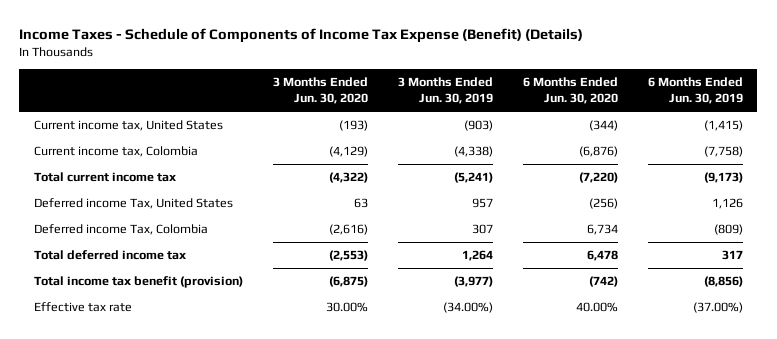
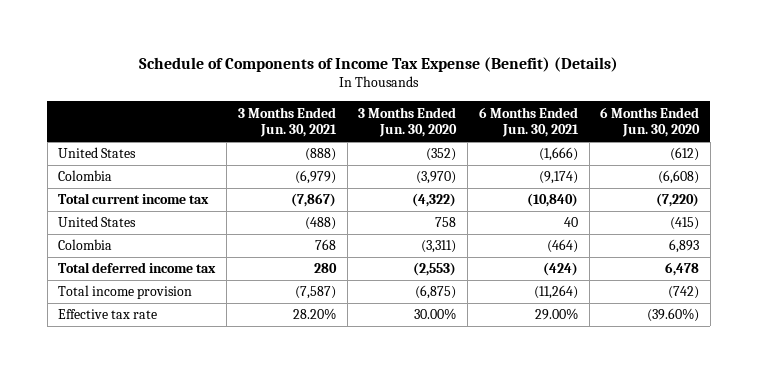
[19,27,584,43] Income Taxes - Schedule of Components of Income Tax Expense (Benefit) (Details) -> [138,56,618,72] Schedule of Components of Income Tax Expense (Benefit) (Details)
[397,77,493,105] 3 Months Ended Jun. 30, 2019 -> none
[647,77,743,105] 6 Months Ended Jun. 30, 2019 -> none
none -> [237,106,337,138] 3 Months Ended Jun. 30, 2021
none -> [478,106,579,138] 6 Months Ended Jun. 30, 2021
[34,120,224,132] Current income tax, United States -> [58,147,137,159] United States
[338,120,368,132] (193) -> [426,148,457,162] (352)
[588,120,618,132] (344) -> [670,147,700,162] (612)
[34,146,199,158] Current income tax, Colombia -> [58,170,113,182] Colombia
[328,146,368,158] (4,129) -> [416,171,457,185] (3,970)
[578,146,618,158] (6,876) -> [658,170,700,185] (6,608)
[34,198,234,210] Deferred income Tax, United States -> [58,216,137,228] United States
[353,198,368,209] 63 -> [435,217,457,228] 758
[588,198,618,210] (256) -> [670,217,700,231] (415)
[34,224,209,236] Deferred income Tax, Colombia -> [58,239,113,251] Colombia
[328,224,368,236] (2,616) -> [421,240,457,254] (3,311)
[586,224,618,236] 6,734 -> [669,239,700,254] 6,893
[34,276,244,289] Total income tax benefit (provision) -> [58,285,193,300] Total income provision
[575,302,618,313] 40.00% -> [647,308,700,323] (39.60%)

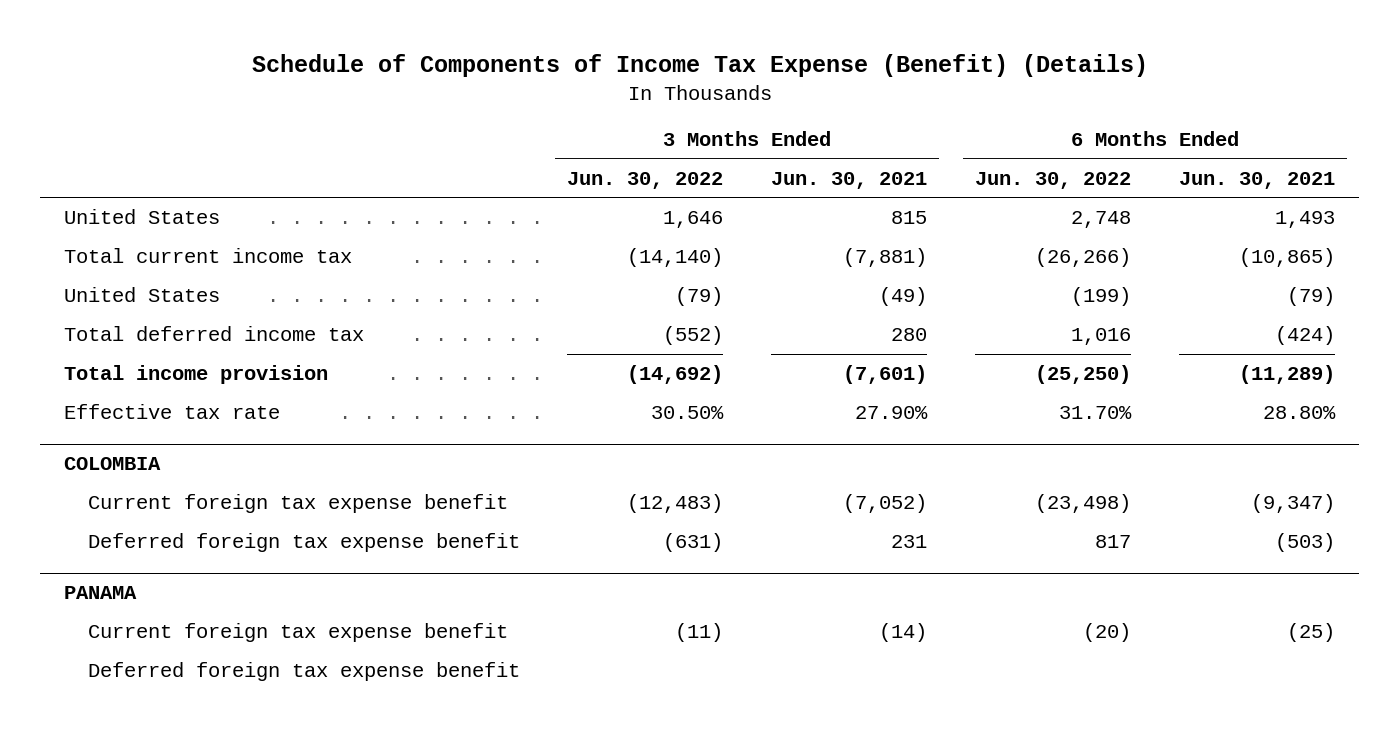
[358,106,458,138] 3 Months Ended Jun. 30, 2020 -> none
[600,106,701,138] 6 Months Ended Jun. 30, 2020 -> none
none -> [567,171,724,189] Jun. 30, 2022
none -> [975,171,1132,189] Jun. 30, 2022
[58,170,113,182] Colombia -> none
[58,239,113,251] Colombia -> none
[304,148,336,162] (888) -> [891,211,928,225] 815
[538,147,578,162] (1,666) -> [1275,211,1336,229] 1,493
[290,193,336,208] (7,867) -> [843,248,928,268] (7,881)
[526,193,578,208] (10,840) -> [1239,248,1336,268] (10,865)
[304,217,336,231] (488) -> [879,287,928,307] (49)
[563,217,578,228] 40 -> [1287,287,1336,307] (79)
[294,286,336,300] (7,587) -> [843,365,928,385] (7,601)
[533,285,578,300] (11,264) -> [1239,365,1336,385] (11,289)
[292,308,336,321] 28.20% -> [855,406,929,420] 27.90%
[534,308,578,321] 29.00% -> [1263,406,1337,420] 28.80%
none -> [64,457,162,471] COLOMBIA
none -> [87,494,508,514] Current foreign tax expense benefit
none -> [87,533,520,553] Deferred foreign tax expense benefit
none -> [64,586,138,600] PANAMA
none -> [87,623,508,643] Current foreign tax expense benefit
none -> [87,662,520,682] Deferred foreign tax expense benefit

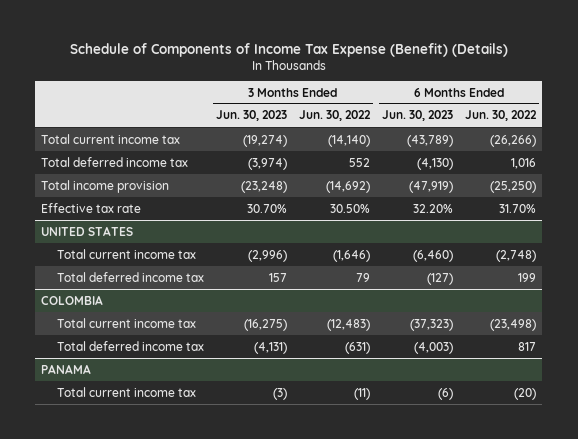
[771,171,928,189] Jun. 30, 2021 -> none
[1179,171,1336,189] Jun. 30, 2021 -> none
none -> [216,110,288,122] Jun. 30, 2023
none -> [382,110,454,122] Jun. 30, 2023
[64,209,221,225] United States -> none
[64,287,221,303] United States -> none
[663,326,724,346] (552) -> [349,157,371,167] 552
none -> [41,225,134,236] UNITED STATES
none -> [57,248,197,259] Total current income tax
none -> [57,271,205,282] Total deferred income tax
[87,494,508,514] Current foreign tax expense benefit -> [57,317,197,328] Total current income tax
[87,533,520,553] Deferred foreign tax expense benefit -> [57,340,205,351] Total deferred income tax
[87,662,520,682] Deferred foreign tax expense benefit -> none
[87,623,508,643] Current foreign tax expense benefit -> [57,386,197,397] Total current income tax

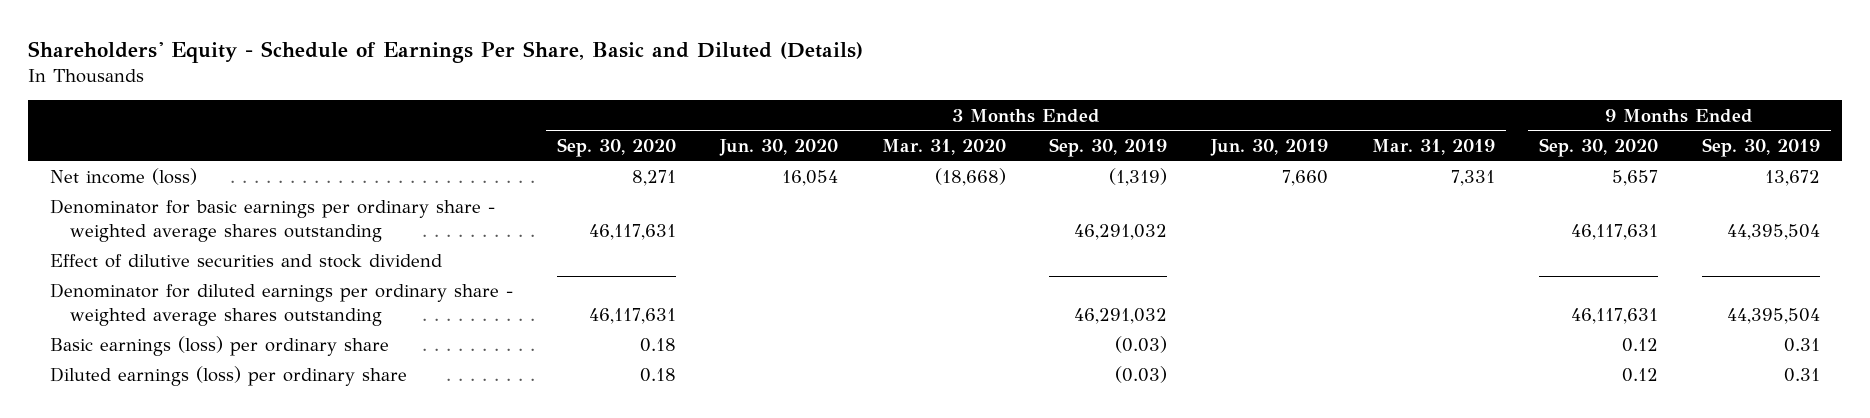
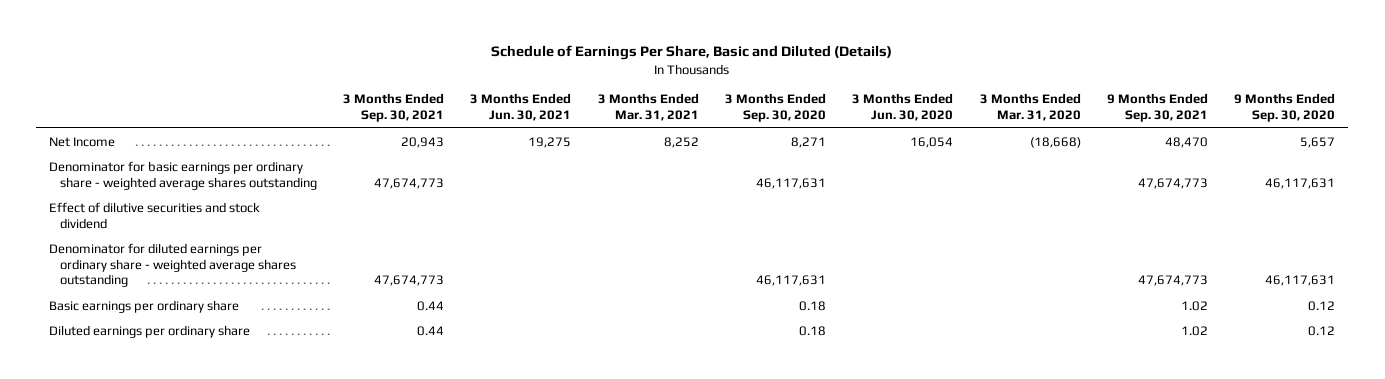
[28,41,864,64] Shareholders' Equity - Schedule of Earnings Per Share, Basic and Diluted (Details) -> [491,45,893,61] Schedule of Earnings Per Share, Basic and Diluted (Details)
[1049,137,1168,157] Sep. 30, 2019 -> none
[1210,138,1329,156] Jun. 30, 2019 -> none
[1372,138,1496,155] Mar. 31, 2019 -> none
[1701,137,1820,157] Sep. 30, 2019 -> none
none -> [343,93,445,122] 3 Months Ended Sep. 30, 2021
none -> [470,93,572,121] 3 Months Ended Jun. 30, 2021
none -> [597,93,699,121] 3 Months Ended Mar. 31, 2021
none -> [1106,93,1208,122] 9 Months Ended Sep. 30, 2021
[50,168,198,186] Net income (loss) -> [49,136,116,147] Net Income
[50,336,390,357] Basic earnings (loss) per ordinary share -> [49,299,240,313] Basic earnings per ordinary share
[50,366,408,387] Diluted earnings (loss) per ordinary share -> [49,324,251,338] Diluted earnings per ordinary share

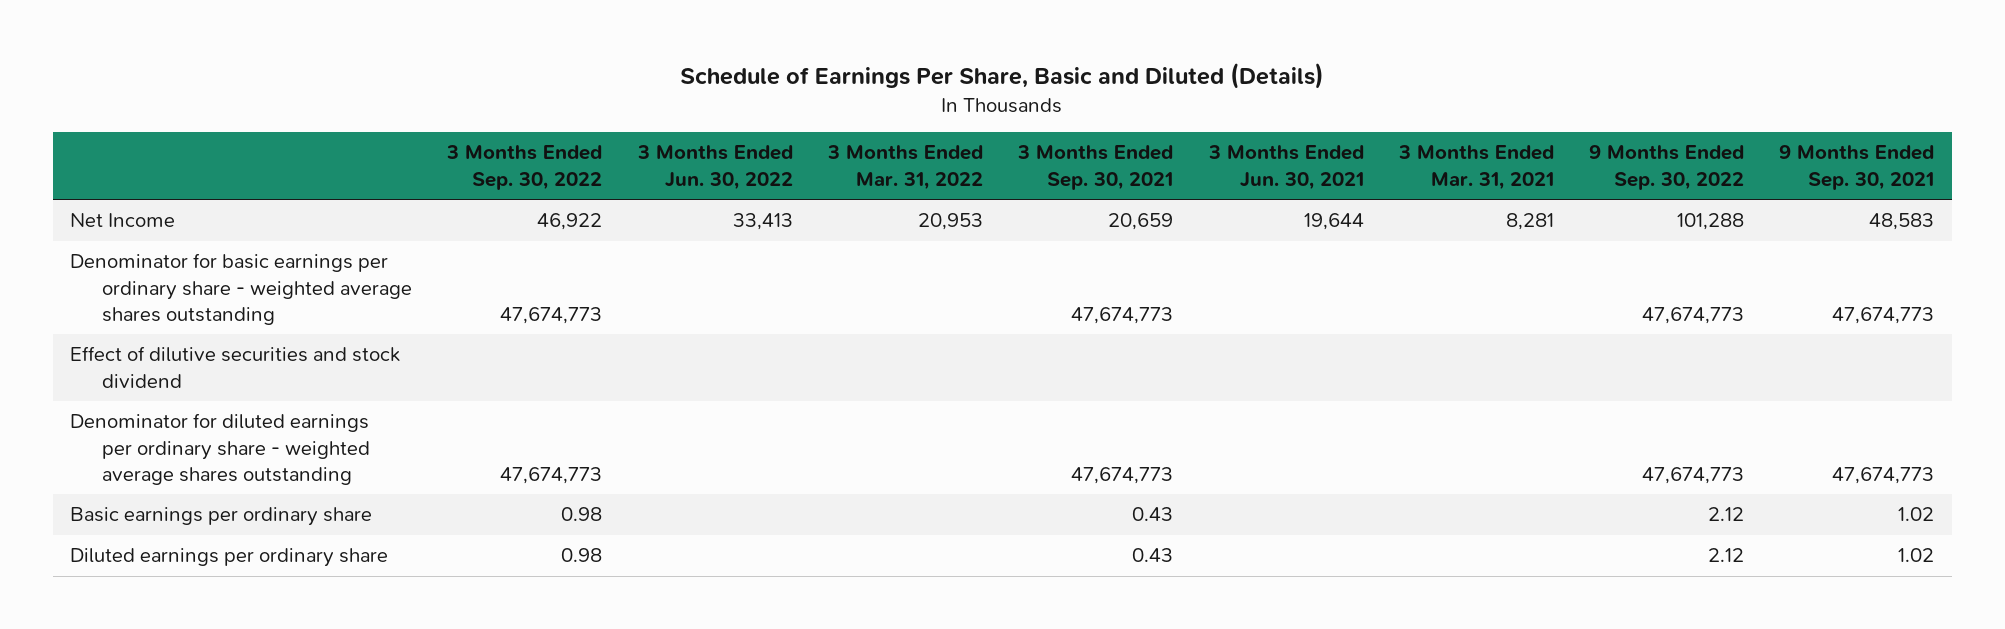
[725,93,827,122] 3 Months Ended Sep. 30, 2020 -> none
[852,93,954,121] 3 Months Ended Jun. 30, 2020 -> none
[979,93,1081,121] 3 Months Ended Mar. 31, 2020 -> none
[1234,93,1336,122] 9 Months Ended Sep. 30, 2020 -> none
none -> [446,145,603,190] 3 Months Ended Sep. 30, 2022
none -> [636,145,793,190] 3 Months Ended Jun. 30, 2022
none -> [826,145,983,190] 3 Months Ended Mar. 31, 2022
none -> [1589,145,1745,190] 9 Months Ended Sep. 30, 2022
[401,136,445,148] 20,943 -> [1108,213,1174,231] 20,659
[528,136,572,148] 19,275 -> [1303,213,1364,231] 19,644
[663,136,699,148] 8,252 -> [1505,213,1554,231] 8,281
[1164,136,1208,148] 48,470 -> [1869,213,1935,231] 48,583
[417,300,445,311] 0.44 -> [1132,507,1174,522] 0.43
[417,325,445,336] 0.44 -> [1132,548,1174,563] 0.43

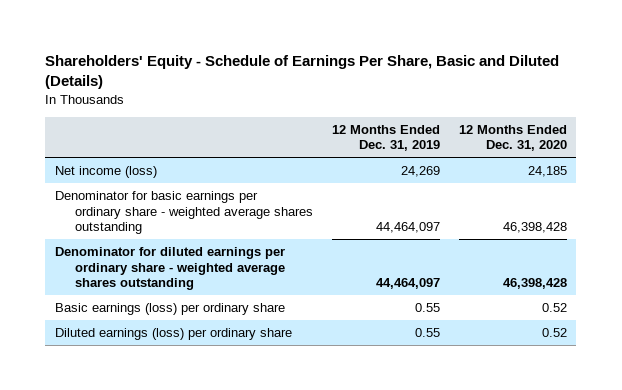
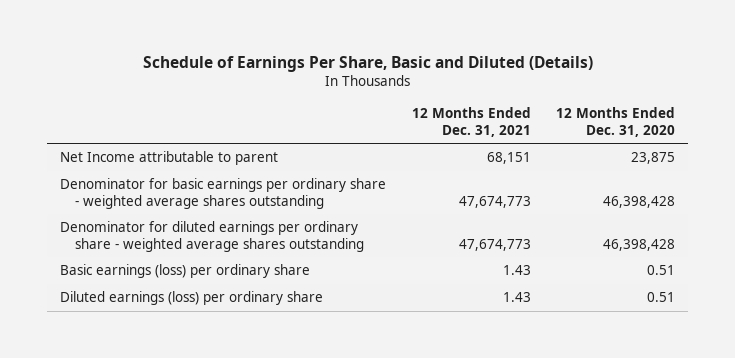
[45,54,560,89] Shareholders' Equity - Schedule of Earnings Per Share, Basic and Diluted (Details) -> [142,56,593,73] Schedule of Earnings Per Share, Basic and Diluted (Details)
[331,124,440,152] 12 Months Ended Dec. 31, 2019 -> none
none -> [411,107,531,137] 12 Months Ended Dec. 31, 2021
[54,165,157,178] Net income (loss) -> none
none -> [60,151,279,166] Net Income attributable to parent
[541,302,567,312] 0.52 -> [647,265,676,276] 0.51
[541,327,567,337] 0.52 -> [647,292,676,303] 0.51

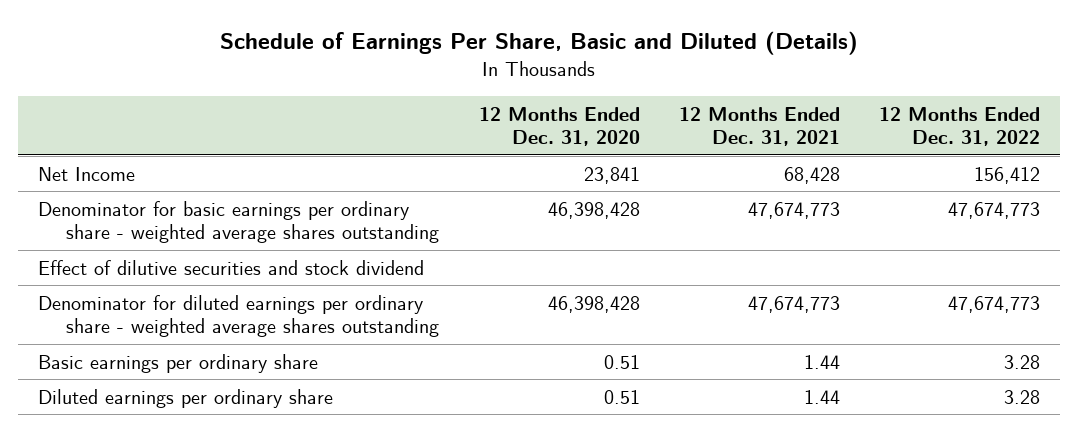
none -> [879,106,1041,147] 12 Months Ended Dec. 31, 2022
[60,151,279,166] Net Income attributable to parent -> none
none -> [38,166,136,181] Net Income
none -> [38,259,425,275] Effect of dilutive securities and stock dividend
[60,264,311,279] Basic earnings (loss) per ordinary share -> [38,353,319,373] Basic earnings per ordinary share
[502,265,531,276] 1.43 -> [803,354,840,369] 1.44
[60,291,324,306] Diluted earnings (loss) per ordinary share -> [38,388,334,408] Diluted earnings per ordinary share
[502,292,531,303] 1.43 -> [803,389,840,404] 1.44

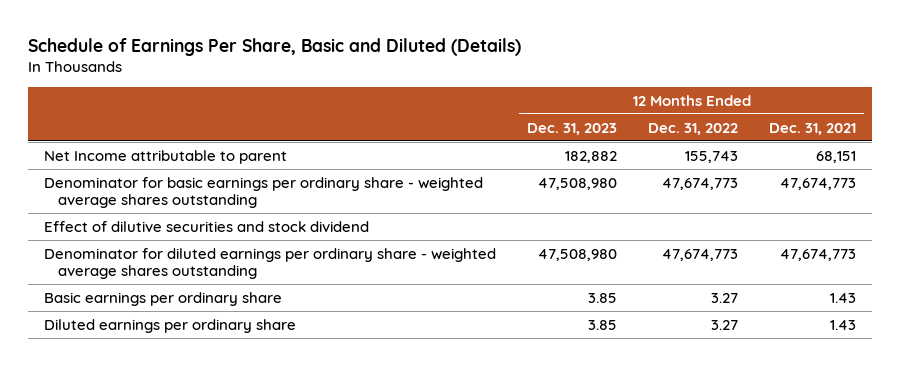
[478,106,640,147] 12 Months Ended Dec. 31, 2020 -> none
none -> [526,122,617,135] Dec. 31, 2023
[38,166,136,181] Net Income -> none
none -> [43,149,287,164] Net Income attributable to parent
[803,354,840,369] 1.44 -> [830,292,857,303] 1.43
[1004,354,1041,369] 3.28 -> [711,292,739,303] 3.27
[803,389,840,404] 1.44 -> [830,319,857,330] 1.43
[1004,389,1041,404] 3.28 -> [711,319,739,330] 3.27

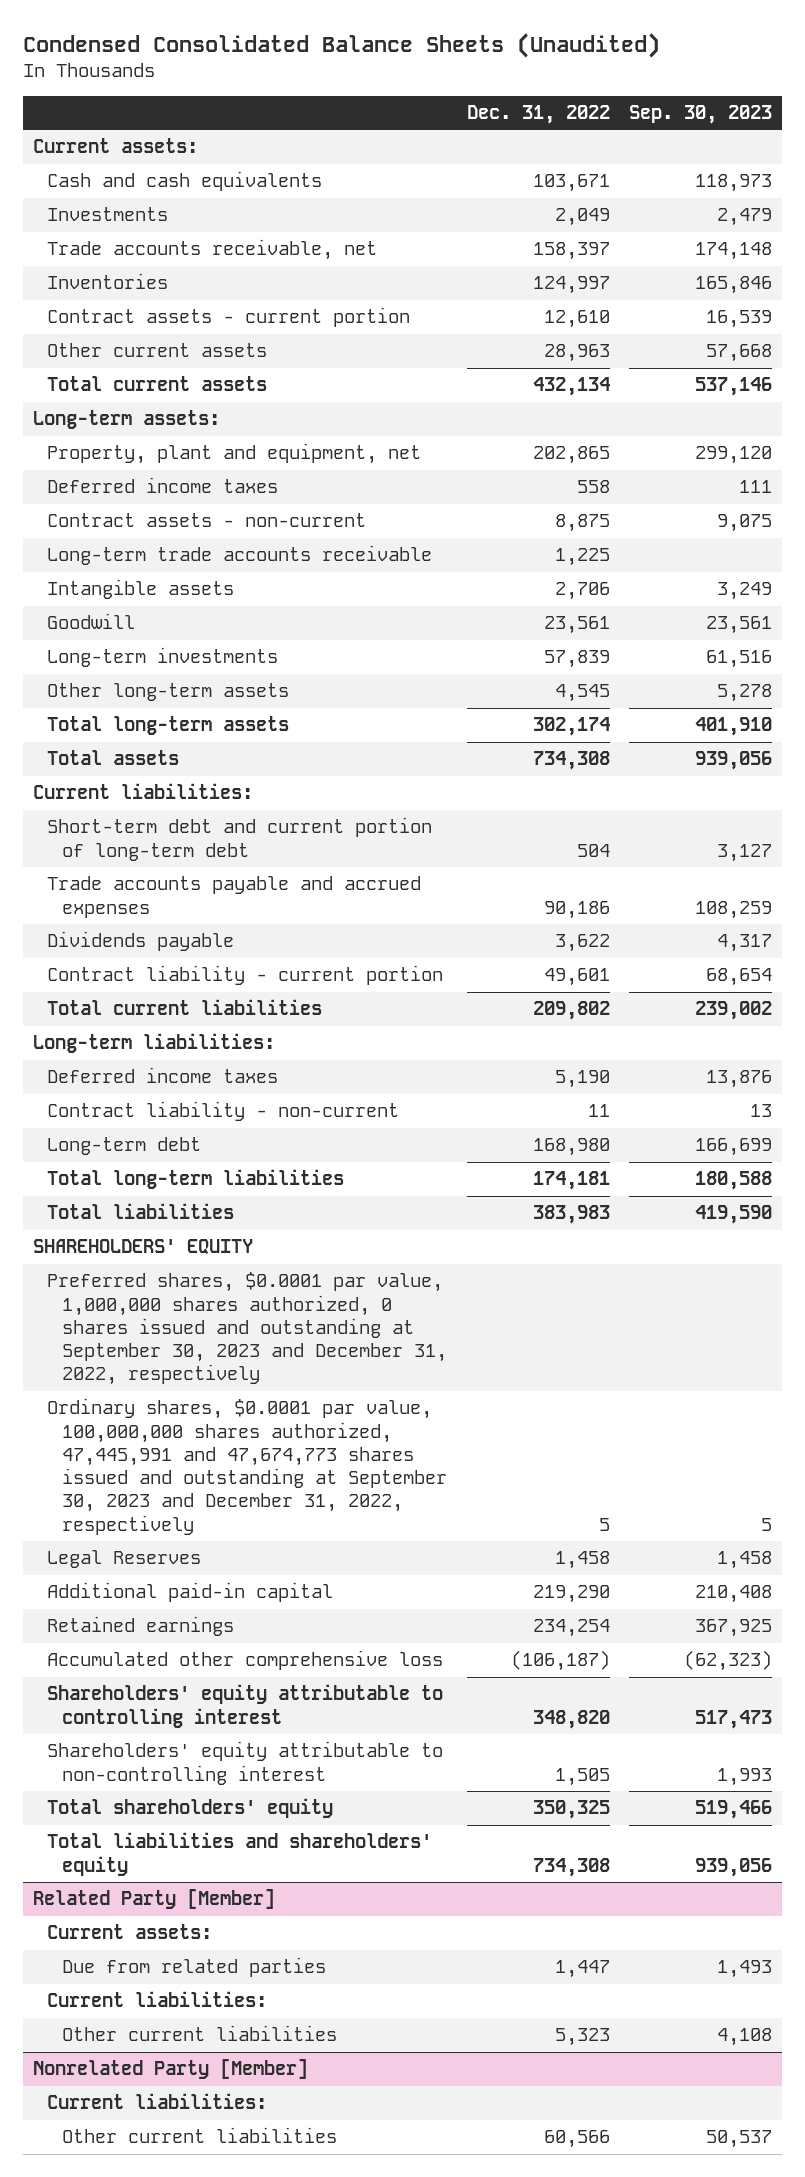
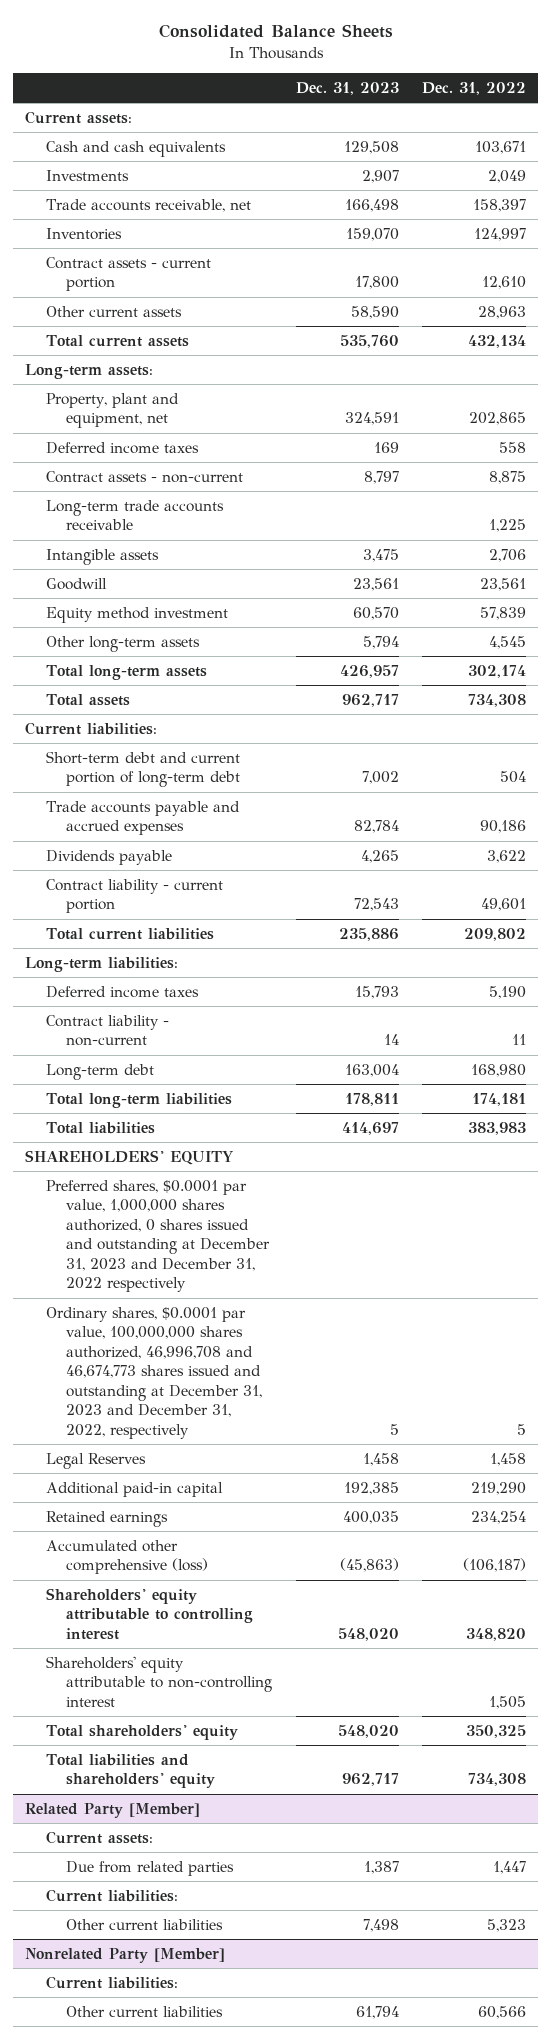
[22,32,660,58] Condensed Consolidated Balance Sheets (Unaudited) -> [158,23,393,38] Consolidated Balance Sheets
[629,105,773,125] Sep. 30, 2023 -> none
none -> [295,81,399,95] Dec. 31, 2023
[47,647,279,668] Long-term investments -> [45,606,228,623] Equity method investment
[47,1272,447,1386] Preferred shares, $0.0001 par value, 1,000,000 shares authorized, 0 shares issued and outstanding at September 30, 2023 and December 31, 2022, respectively -> [45,1179,271,1293] Preferred shares, $0.0001 par value, 1,000,000 shares authorized, 0 shares issued and outstanding at December 31, 2023 and December 31, 2022 respectively
[47,1398,447,1535] Ordinary shares, $0.0001 par value, 100,000,000 shares authorized, 47,445,991 and 47,674,773 shares issued and outstanding at September 30, 2023 and December 31, 2022, respectively -> [45,1306,263,1439] Ordinary shares, $0.0001 par value, 100,000,000 shares authorized, 46,996,708 and 46,674,773 shares issued and outstanding at December 31, 2023 and December 31, 2022, respectively
[47,1650,444,1671] Accumulated other comprehensive loss -> [45,1539,209,1575] Accumulated other comprehensive (loss)

